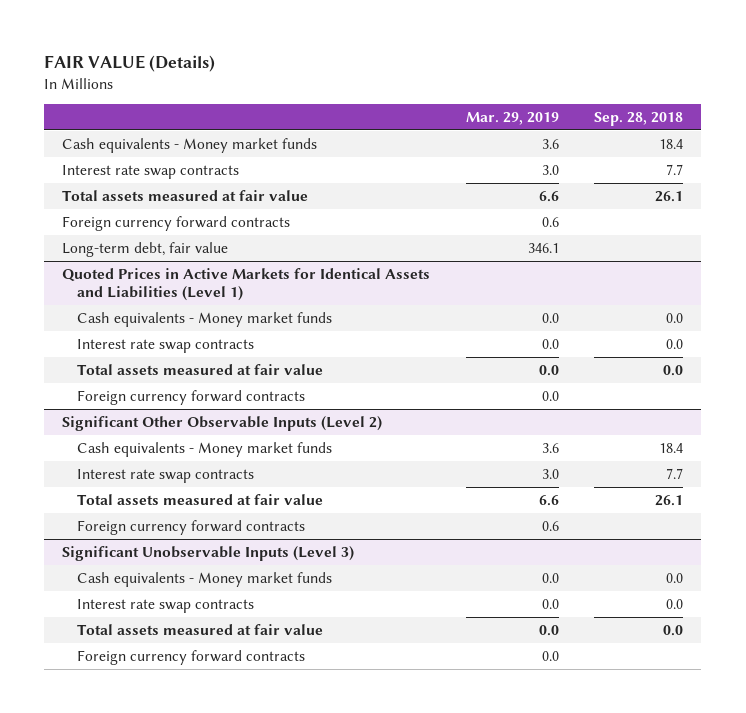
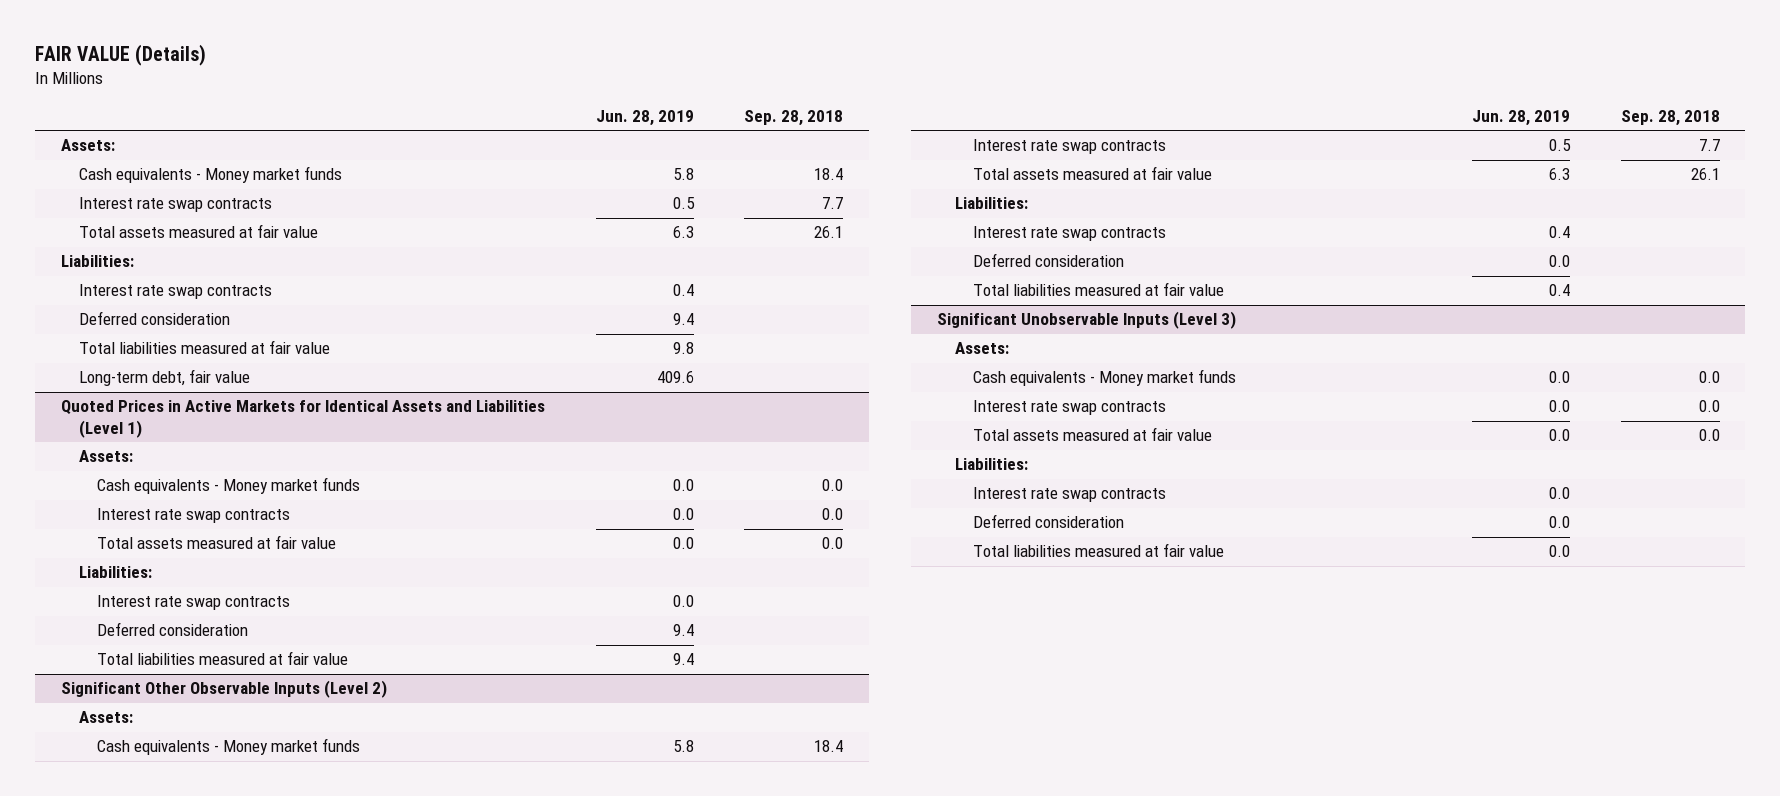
[465,111,559,125] Mar. 29, 2019 -> none
none -> [595,109,694,126] Jun. 28, 2019
none -> [60,139,115,152] Assets:
none -> [60,255,134,268] Liabilities:
[62,216,291,232] Foreign currency forward contracts -> [78,284,272,300] Interest rate swap contracts
none -> [78,311,230,326] Deferred consideration
none -> [78,340,330,355] Total liabilities measured at fair value
none -> [78,450,133,463] Assets:
none -> [78,566,152,579] Liabilities:
[76,390,305,406] Foreign currency forward contracts -> [96,595,290,611] Interest rate swap contracts
none -> [96,622,248,637] Deferred consideration
none -> [96,651,348,666] Total liabilities measured at fair value
none -> [78,711,133,724] Assets:
none -> [955,197,1029,210] Liabilities:
[76,520,305,536] Foreign currency forward contracts -> [973,226,1167,242] Interest rate swap contracts
none -> [973,253,1125,268] Deferred consideration
none -> [973,282,1225,297] Total liabilities measured at fair value
none -> [955,342,1010,355] Assets:
none -> [955,458,1029,471] Liabilities:
[76,650,305,666] Foreign currency forward contracts -> [973,487,1167,503] Interest rate swap contracts
none -> [973,514,1125,529] Deferred consideration
none -> [973,543,1225,558] Total liabilities measured at fair value

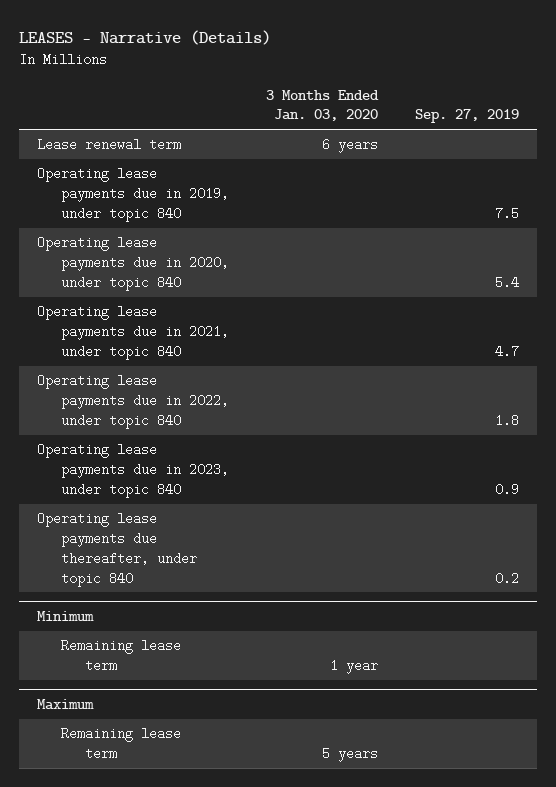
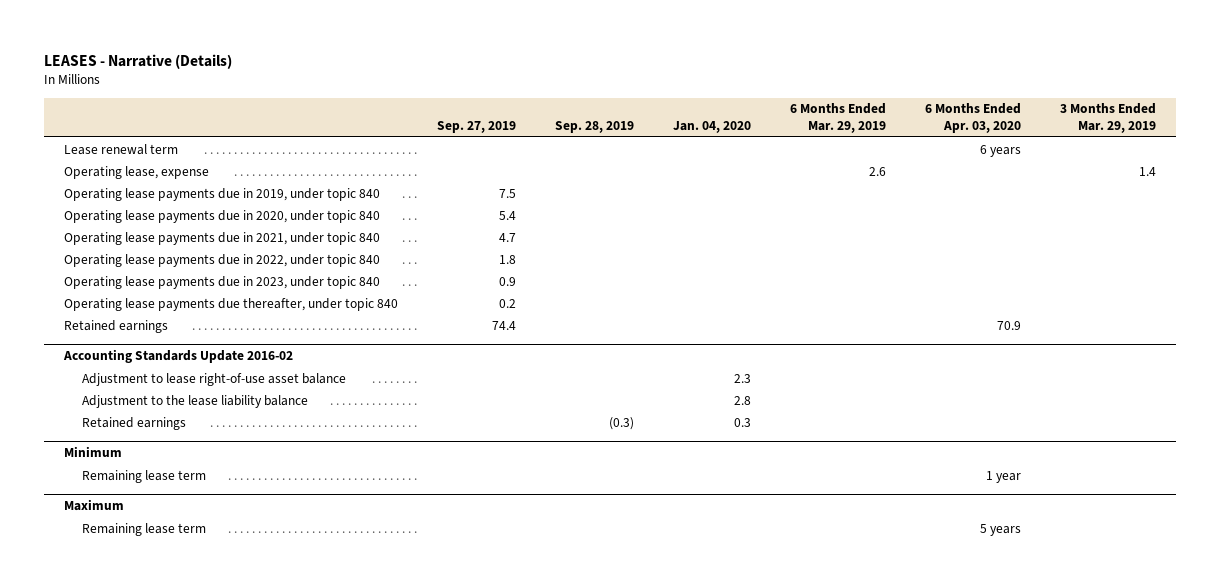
[265,89,379,122] 3 Months Ended Jan. 03, 2020 -> none
none -> [554,121,634,134] Sep. 28, 2019
none -> [673,121,752,134] Jan. 04, 2020
none -> [790,103,887,134] 6 Months Ended Mar. 29, 2019
none -> [925,103,1022,134] 6 Months Ended Apr. 03, 2020
none -> [1060,103,1157,134] 3 Months Ended Mar. 29, 2019
none -> [63,165,209,179] Operating lease, expense
none -> [63,319,168,333] Retained earnings
none -> [62,348,293,363] Accounting Standards Update 2016-02
none -> [81,372,346,386] Adjustment to lease right-of-use asset balance
none -> [81,394,308,408] Adjustment to the lease liability balance
none -> [81,416,186,430] Retained earnings

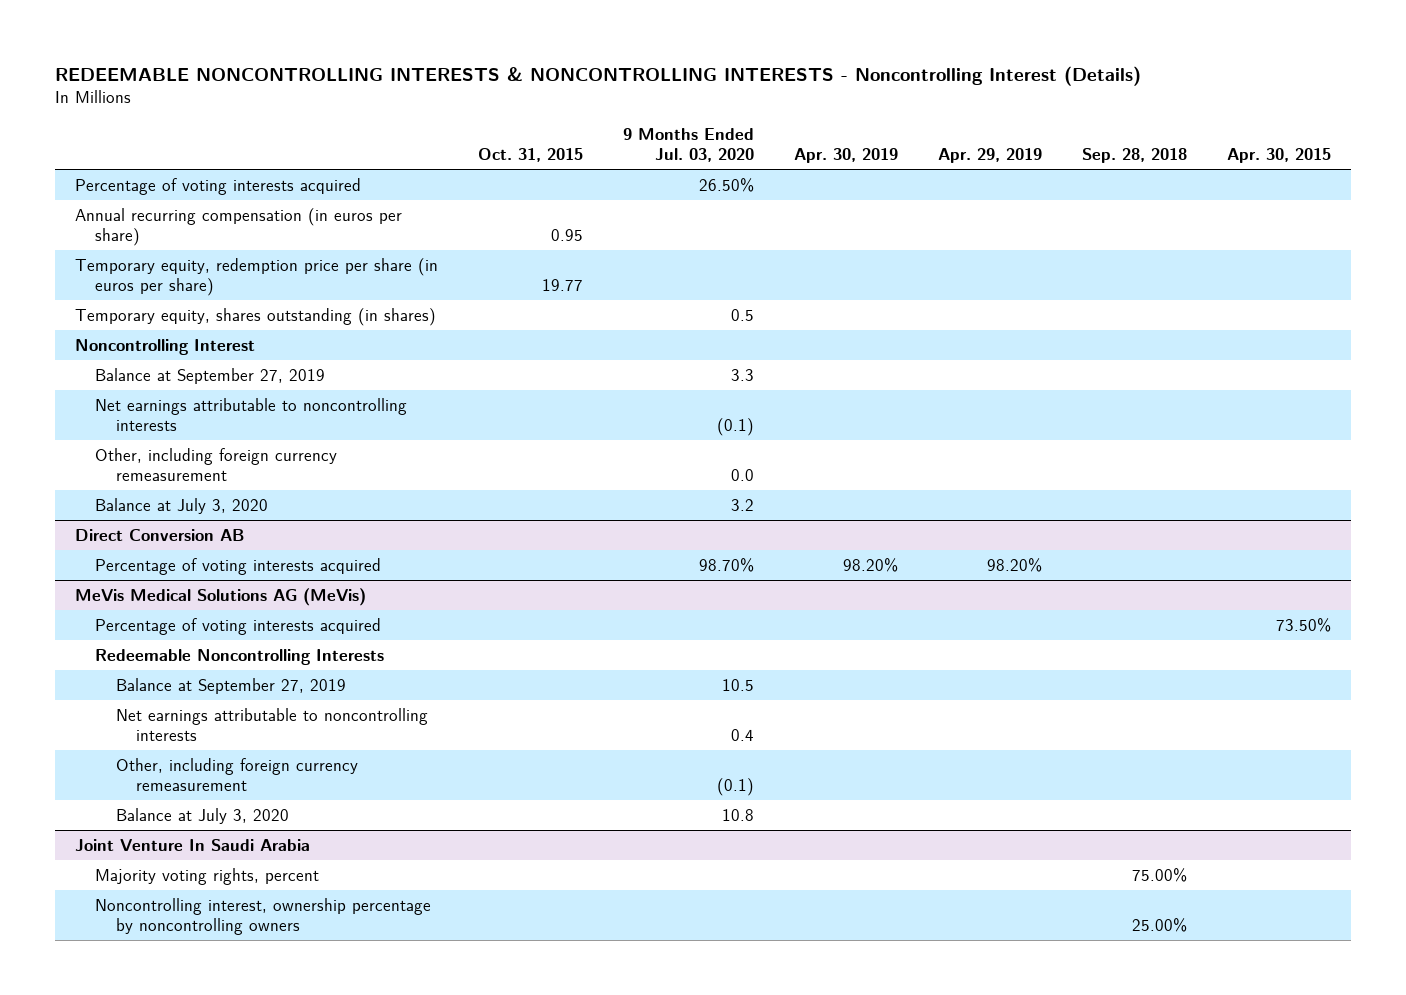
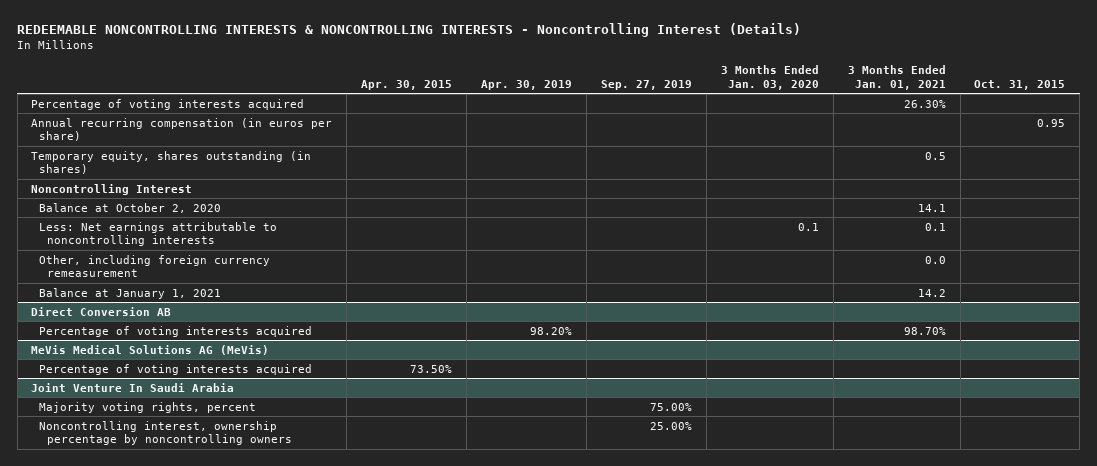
[623,127,755,163] 9 Months Ended Jul. 03, 2020 -> none
[938,148,1043,164] Apr. 29, 2019 -> none
[1082,148,1188,164] Sep. 28, 2018 -> none
none -> [600,79,692,90] Sep. 27, 2019
none -> [720,65,819,90] 3 Months Ended Jan. 03, 2020
none -> [847,65,946,90] 3 Months Ended Jan. 01, 2021
[75,257,439,296] Temporary equity, redemption price per share (in euros per share) -> none
[95,367,326,384] Balance at September 27, 2019 -> [39,202,222,213] Balance at October 2, 2020
[95,397,408,431] Net earnings attributable to noncontrolling interests -> [39,221,278,247] Less: Net earnings attributable to noncontrolling interests
[95,497,269,514] Balance at July 3, 2020 -> [39,287,222,299] Balance at January 1, 2021
[95,648,385,665] Redeemable Noncontrolling Interests -> none
[115,677,346,694] Balance at September 27, 2019 -> none
[115,707,428,741] Net earnings attributable to noncontrolling interests -> none
[115,757,358,791] Other, including foreign currency remeasurement -> none
[115,807,289,824] Balance at July 3, 2020 -> none

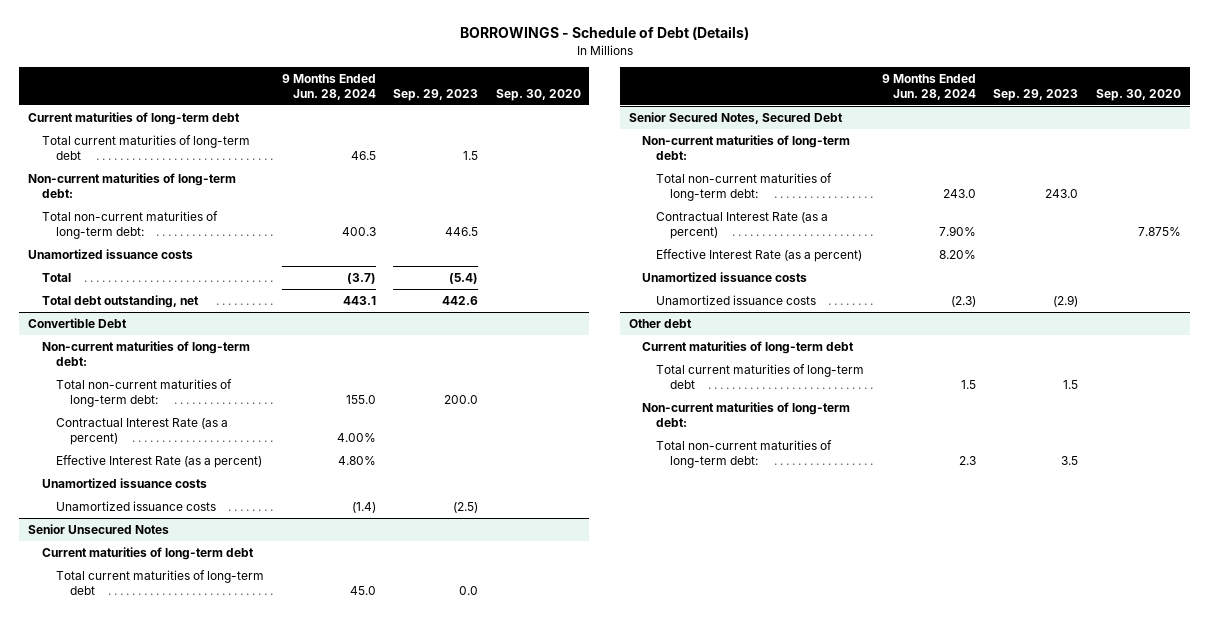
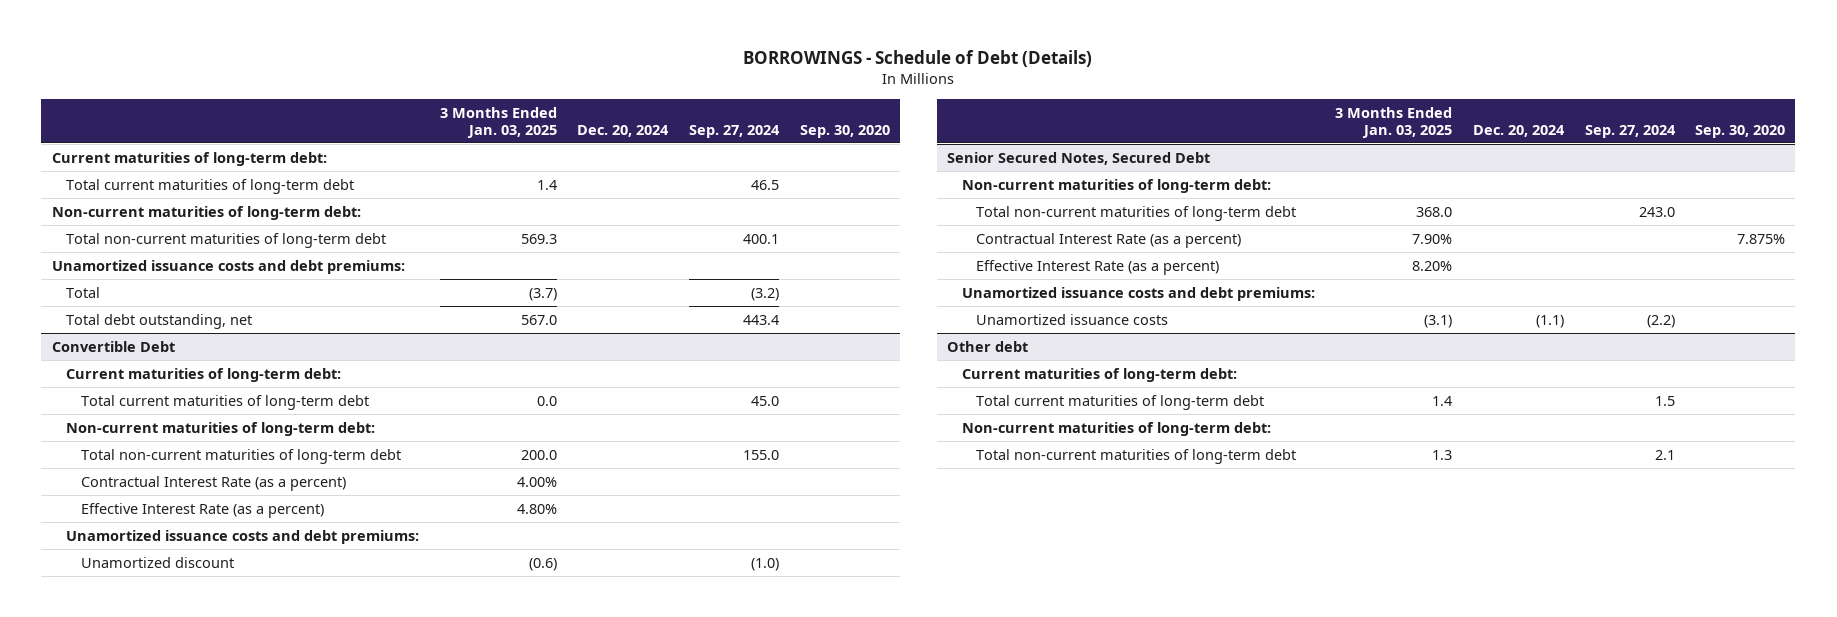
[281,73,376,100] 9 Months Ended Jun. 28, 2024 -> none
[393,88,479,101] Sep. 29, 2023 -> none
none -> [439,106,557,138] 3 Months Ended Jan. 03, 2025
none -> [577,124,670,137] Dec. 20, 2024
none -> [689,124,781,138] Sep. 27, 2024
[28,111,241,125] Current maturities of long-term debt -> [51,151,327,166] Current maturities of long-term debt:
[42,210,219,239] Total non-current maturities of long-term debt: -> [66,232,387,248] Total non-current maturities of long-term debt
[28,248,194,259] Unamortized issuance costs -> [51,259,405,274] Unamortized issuance costs and debt premiums:
none -> [66,367,342,382] Current maturities of long-term debt:
none -> [80,394,369,410] Total current maturities of long-term debt
[56,378,233,407] Total non-current maturities of long-term debt: -> [80,448,401,464] Total non-current maturities of long-term debt
[56,500,217,511] Unamortized issuance costs -> none
[28,523,170,534] Senior Unsecured Notes -> none
[42,546,255,560] Current maturities of long-term debt -> none
[56,569,265,595] Total current maturities of long-term debt -> none
[42,477,208,488] Unamortized issuance costs -> [66,529,420,544] Unamortized issuance costs and debt premiums:
none -> [80,556,234,568] Unamortized discount
[656,172,833,201] Total non-current maturities of long-term debt: -> [976,205,1297,221] Total non-current maturities of long-term debt
[642,271,808,282] Unamortized issuance costs -> [961,286,1315,301] Unamortized issuance costs and debt premiums:
[642,340,855,354] Current maturities of long-term debt -> [961,367,1237,382] Current maturities of long-term debt:
[656,439,833,468] Total non-current maturities of long-term debt: -> [976,448,1297,464] Total non-current maturities of long-term debt

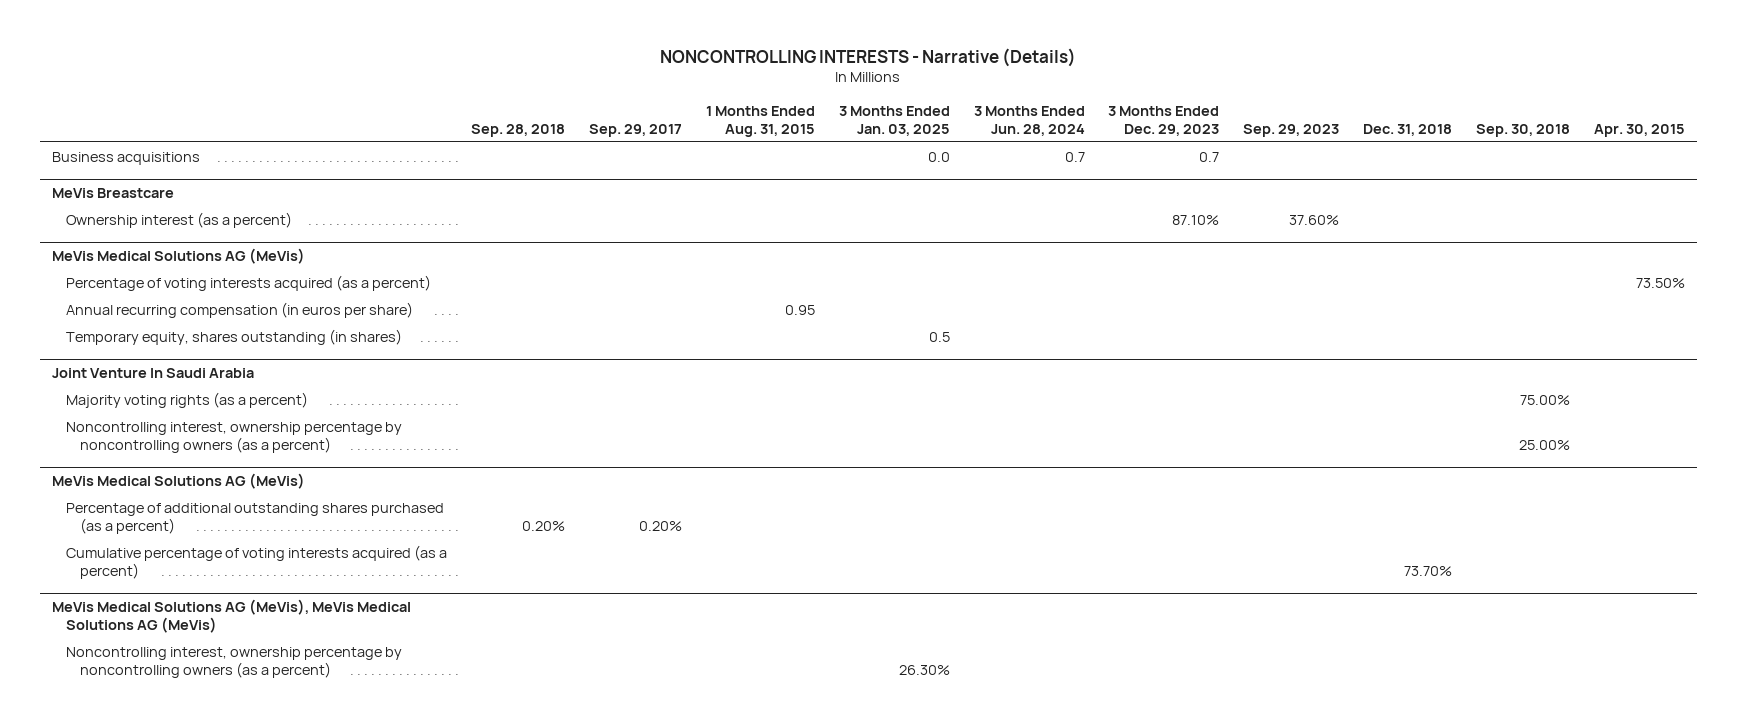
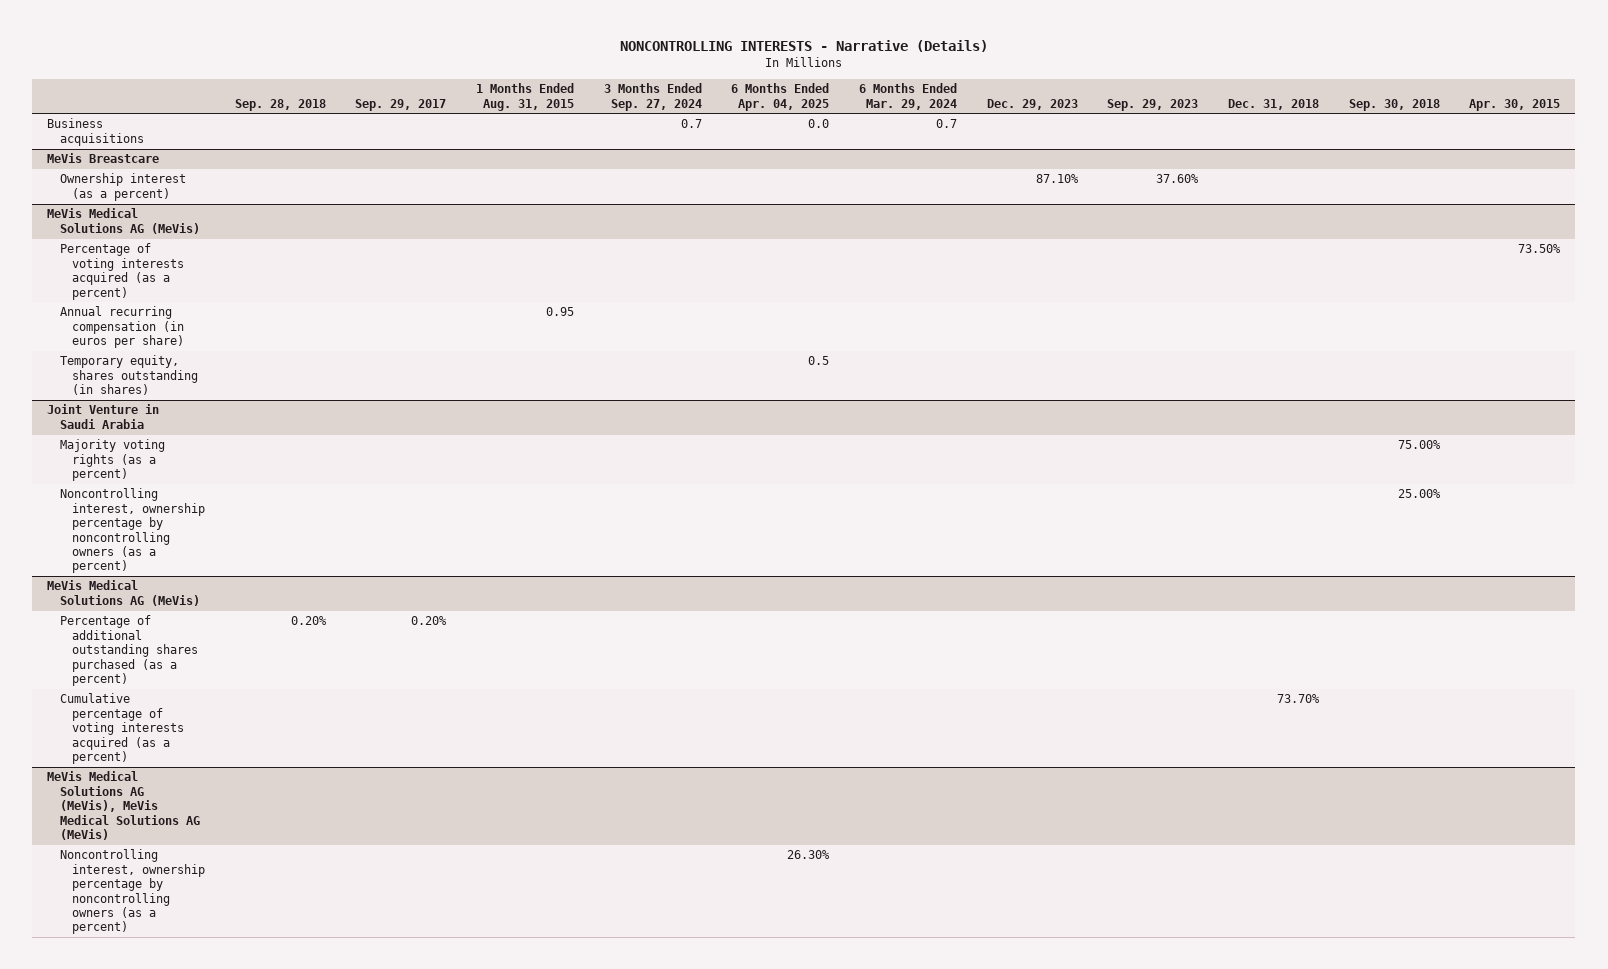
[838,105,950,136] 3 Months Ended Jan. 03, 2025 -> none
[973,105,1085,136] 3 Months Ended Jun. 28, 2024 -> none
[1108,105,1220,136] 3 Months Ended Dec. 29, 2023 -> none
none -> [603,83,702,111] 3 Months Ended Sep. 27, 2024
none -> [731,83,830,111] 6 Months Ended Apr. 04, 2025
none -> [859,83,958,110] 6 Months Ended Mar. 29, 2024
none -> [986,98,1078,110] Dec. 29, 2023
[52,367,255,378] Joint Venture In Saudi Arabia -> [47,404,160,429] Joint Venture in Saudi Arabia

